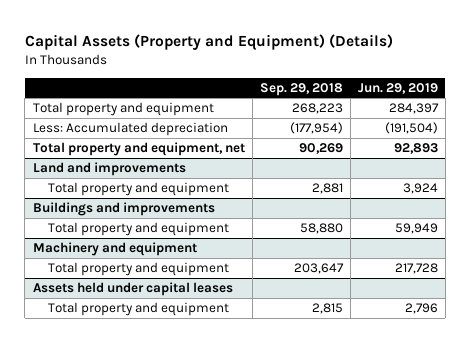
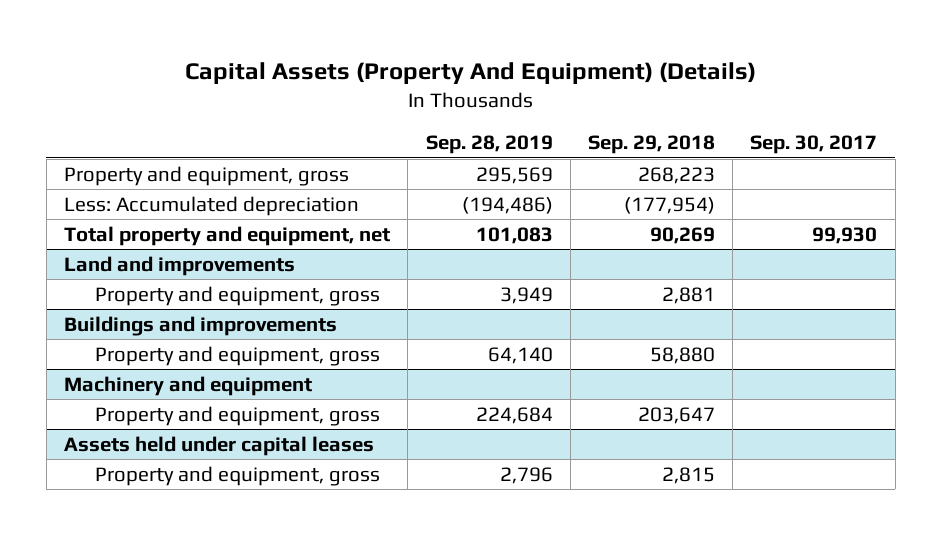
[24,33,393,50] Capital Assets (Property and Equipment) (Details) -> [184,61,756,84] Capital Assets (Property And Equipment) (Details)
[357,82,438,94] Jun. 29, 2019 -> none
none -> [425,135,553,155] Sep. 28, 2019
none -> [750,135,878,155] Sep. 30, 2017
[32,102,214,117] Total property and equipment -> [64,165,350,186] Property and equipment, gross
[48,182,230,197] Total property and equipment -> [95,285,381,306] Property and equipment, gross
[48,222,230,237] Total property and equipment -> [95,345,381,366] Property and equipment, gross
[48,262,230,277] Total property and equipment -> [95,405,381,426] Property and equipment, gross
[48,302,230,317] Total property and equipment -> [95,465,381,486] Property and equipment, gross

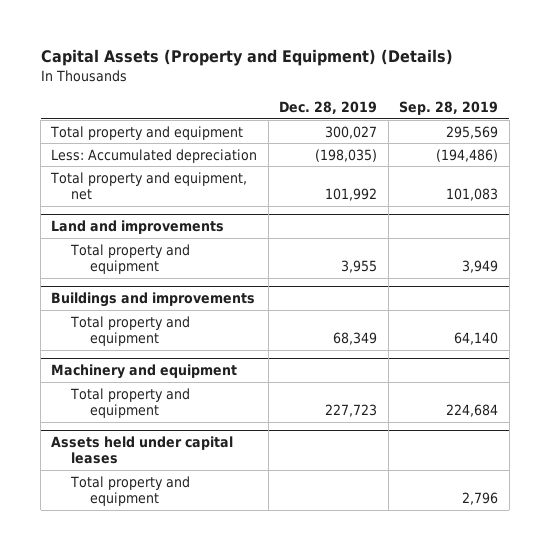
[184,61,756,84] Capital Assets (Property And Equipment) (Details) -> [40,49,453,67] Capital Assets (Property and Equipment) (Details)
[587,135,715,155] Sep. 29, 2018 -> none
[750,135,878,155] Sep. 30, 2017 -> none
none -> [279,101,378,115] Dec. 28, 2019
[64,165,350,186] Property and equipment, gross -> [50,125,244,140] Total property and equipment
[95,285,381,306] Property and equipment, gross -> [69,243,190,275] Total property and equipment
[95,345,381,366] Property and equipment, gross -> [69,315,190,347] Total property and equipment
[95,405,381,426] Property and equipment, gross -> [69,387,190,419] Total property and equipment
[95,465,381,486] Property and equipment, gross -> [69,475,190,507] Total property and equipment

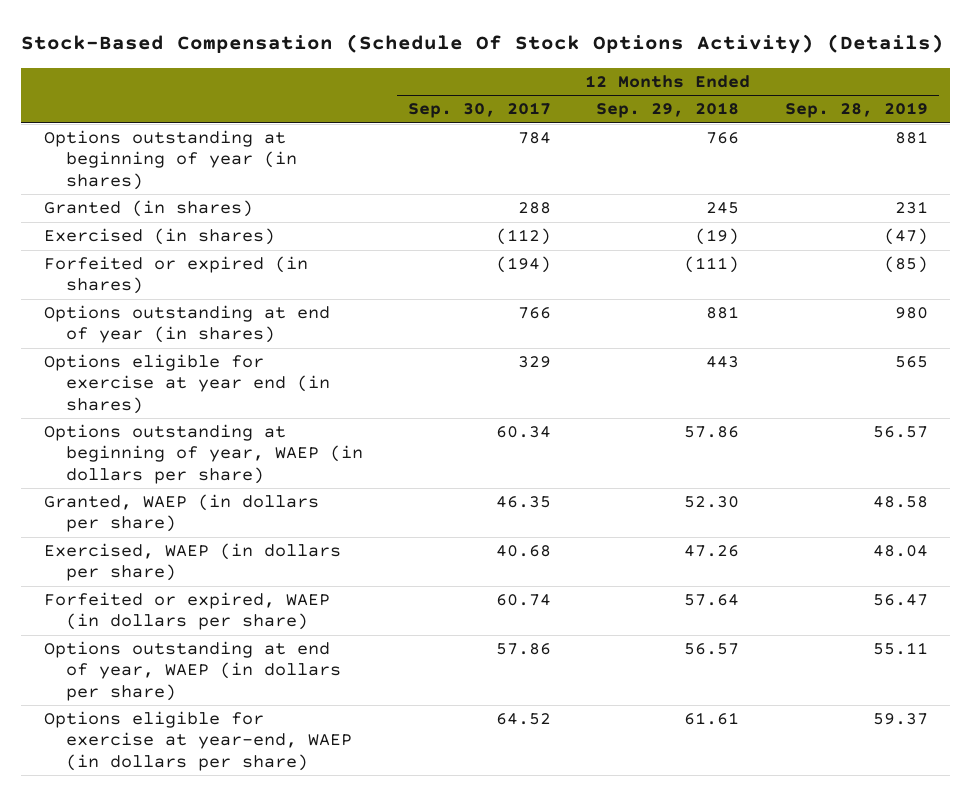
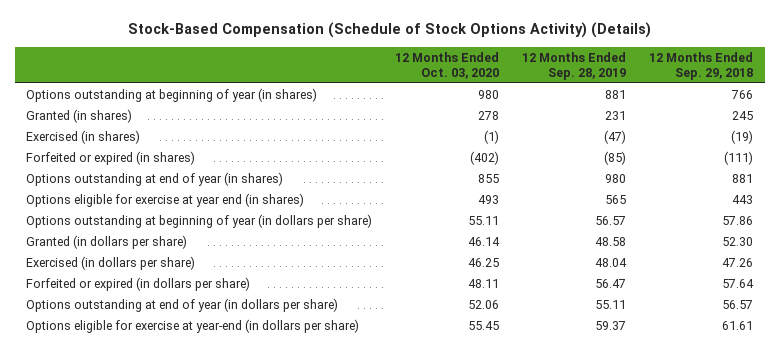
[21,34,945,55] Stock-Based Compensation (Schedule Of Stock Options Activity) (Details) -> [127,22,651,39] Stock-Based Compensation (Schedule of Stock Options Activity) (Details)
[408,102,552,119] Sep. 30, 2017 -> none
none -> [395,51,500,79] 12 Months Ended Oct. 03, 2020
[43,424,364,484] Options outstanding at beginning of year, WAEP (in dollars per share) -> [26,214,373,229] Options outstanding at beginning of year (in dollars per share)
[43,494,319,533] Granted, WAEP (in dollars per share) -> [26,235,188,250] Granted (in dollars per share)
[43,543,341,582] Exercised, WAEP (in dollars per share) -> [26,256,196,271] Exercised (in dollars per share)
[43,592,330,631] Forfeited or expired, WAEP (in dollars per share) -> [26,277,251,292] Forfeited or expired (in dollars per share)
[43,641,342,701] Options outstanding at end of year, WAEP (in dollars per share) -> [26,298,339,313] Options outstanding at end of year (in dollars per share)
[43,711,353,771] Options eligible for exercise at year-end, WAEP (in dollars per share) -> [26,319,360,334] Options eligible for exercise at year-end (in dollars per share)

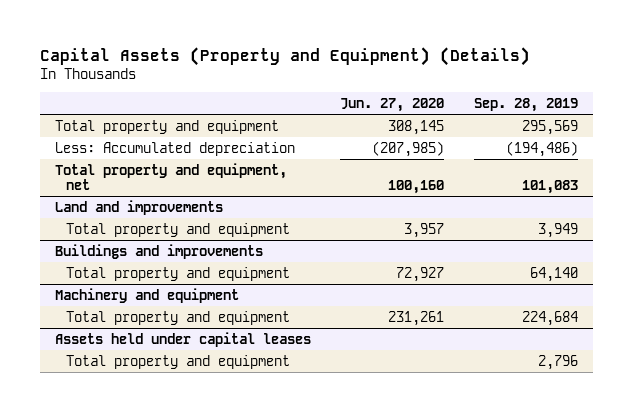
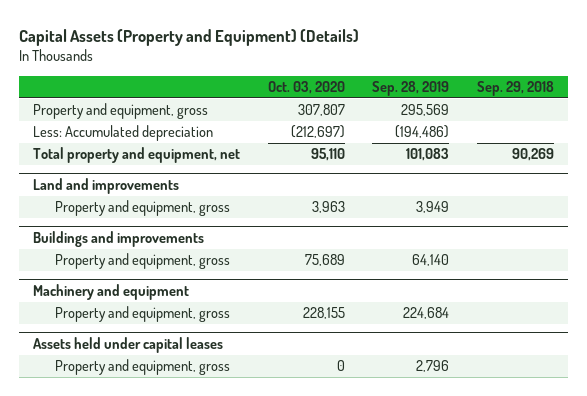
[340,97,445,112] Jun. 27, 2020 -> none
none -> [267,81,345,95] Oct. 03, 2020
none -> [476,81,554,97] Sep. 29, 2018
[54,119,279,134] Total property and equipment -> [33,103,209,120] Property and equipment, gross
[66,222,291,237] Total property and equipment -> [55,200,231,217] Property and equipment, gross
[66,266,291,281] Total property and equipment -> [55,253,231,270] Property and equipment, gross
[66,310,291,325] Total property and equipment -> [55,306,231,323] Property and equipment, gross
[66,354,291,369] Total property and equipment -> [55,359,231,376] Property and equipment, gross

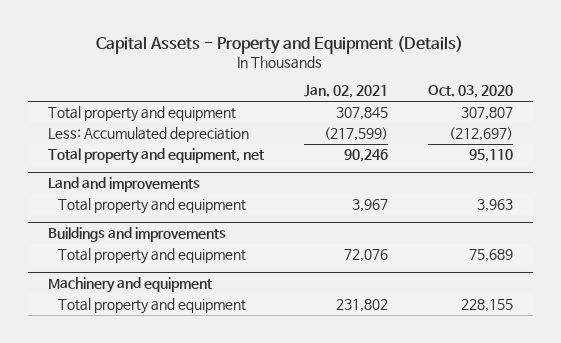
[19,28,360,46] Capital Assets (Property and Equipment) (Details) -> [96,35,464,54] Capital Assets - Property and Equipment (Details)
[372,81,450,97] Sep. 28, 2019 -> none
[476,81,554,97] Sep. 29, 2018 -> none
none -> [303,85,388,99] Jan. 02, 2021
[33,103,209,120] Property and equipment, gross -> [48,106,237,123] Total property and equipment
[55,200,231,217] Property and equipment, gross -> [57,198,246,215] Total property and equipment
[55,253,231,270] Property and equipment, gross -> [57,248,246,265] Total property and equipment
[33,337,224,354] Assets held under capital leases -> none
[55,359,231,376] Property and equipment, gross -> none
[55,306,231,323] Property and equipment, gross -> [57,298,246,315] Total property and equipment

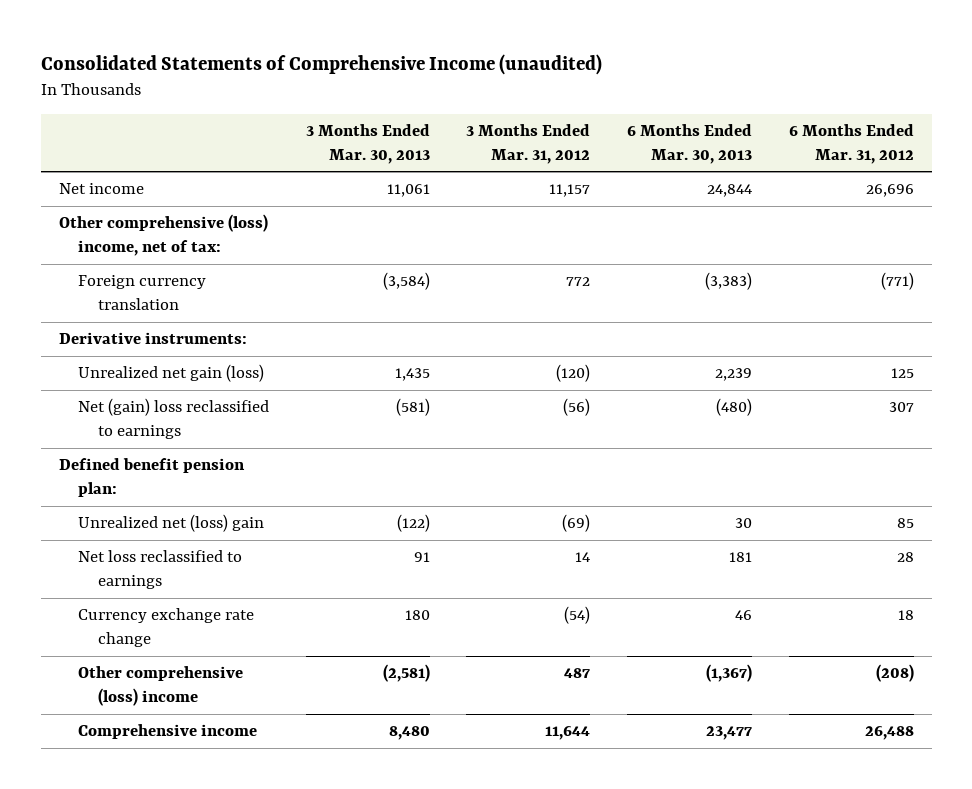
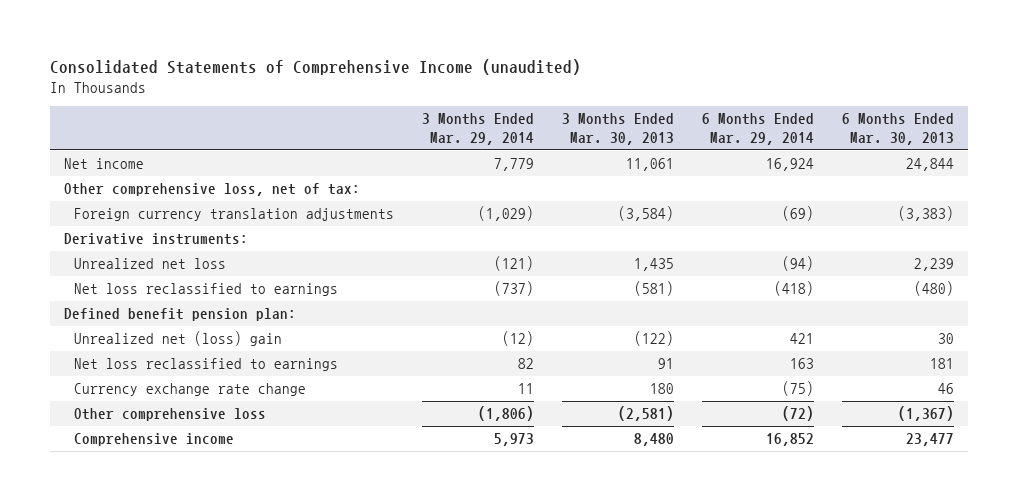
[466,124,591,164] 3 Months Ended Mar. 31, 2012 -> none
[788,124,914,164] 6 Months Ended Mar. 31, 2012 -> none
none -> [422,113,535,145] 3 Months Ended Mar. 29, 2014
none -> [701,113,814,145] 6 Months Ended Mar. 29, 2014
[58,214,268,256] Other comprehensive (loss) income, net of tax: -> [63,183,360,197] Other comprehensive loss, net of tax:
[78,275,207,310] Foreign currency translation -> [74,208,395,222] Foreign currency translation adjustments
[78,364,265,383] Unrealized net gain (loss) -> [74,258,227,270] Unrealized net loss
[78,398,270,439] Net (gain) loss reclassified to earnings -> [74,283,339,297] Net loss reclassified to earnings
[78,666,244,706] Other comprehensive (loss) income -> [74,408,267,422] Other comprehensive loss

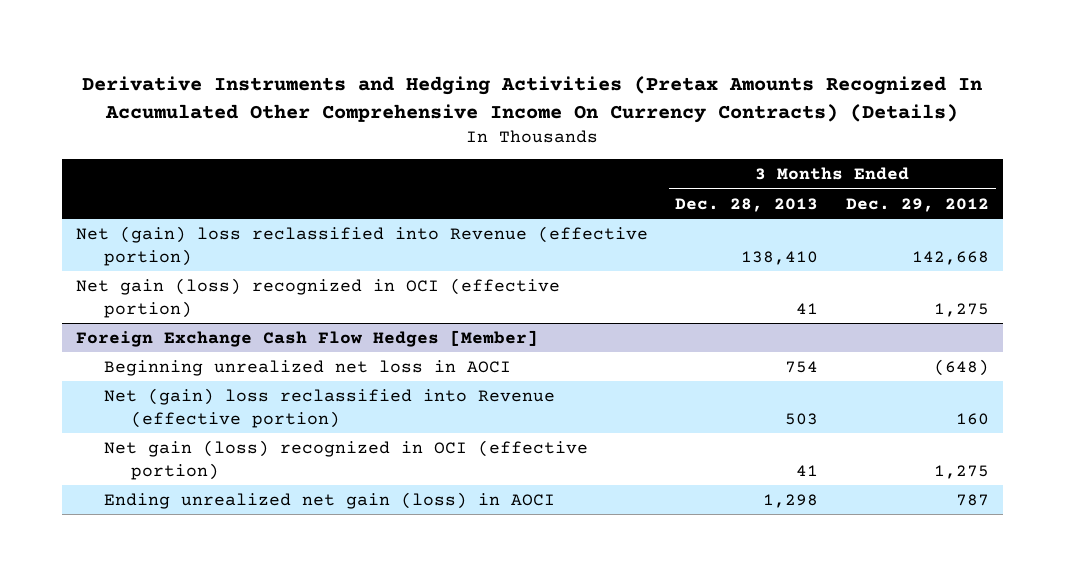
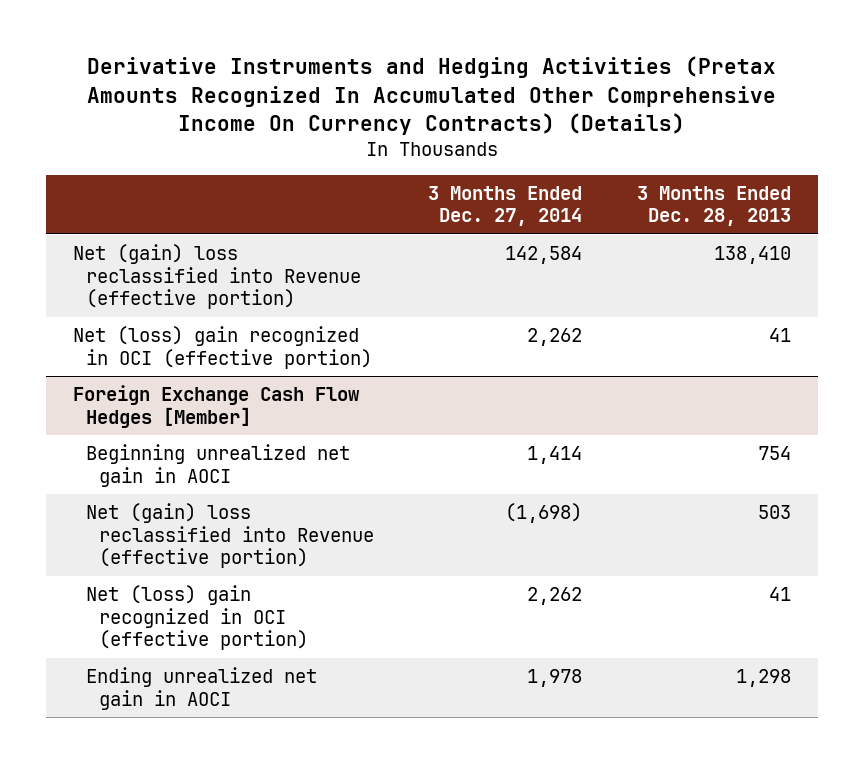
[845,197,989,212] Dec. 29, 2012 -> none
none -> [428,185,583,227] 3 Months Ended Dec. 27, 2014
[75,277,560,318] Net gain (loss) recognized in OCI (effective portion) -> [72,326,372,369] Net (loss) gain recognized in OCI (effective portion)
[103,359,511,376] Beginning unrealized net loss in AOCI -> [85,444,350,487] Beginning unrealized net gain in AOCI
[103,439,588,480] Net gain (loss) recognized in OCI (effective portion) -> [85,585,308,651] Net (loss) gain recognized in OCI (effective portion)
[103,491,555,509] Ending unrealized net gain (loss) in AOCI -> [85,667,317,710] Ending unrealized net gain in AOCI

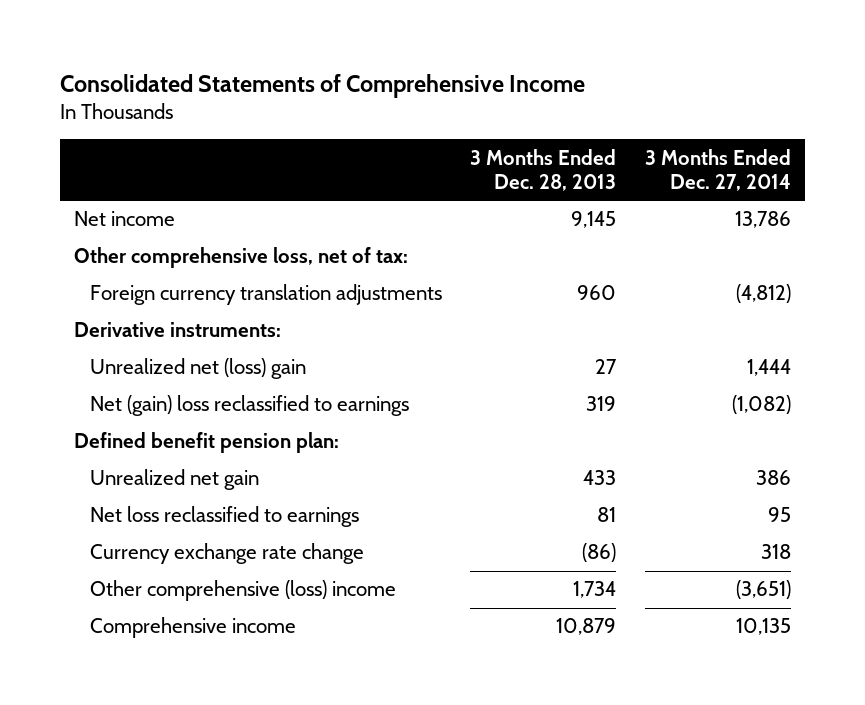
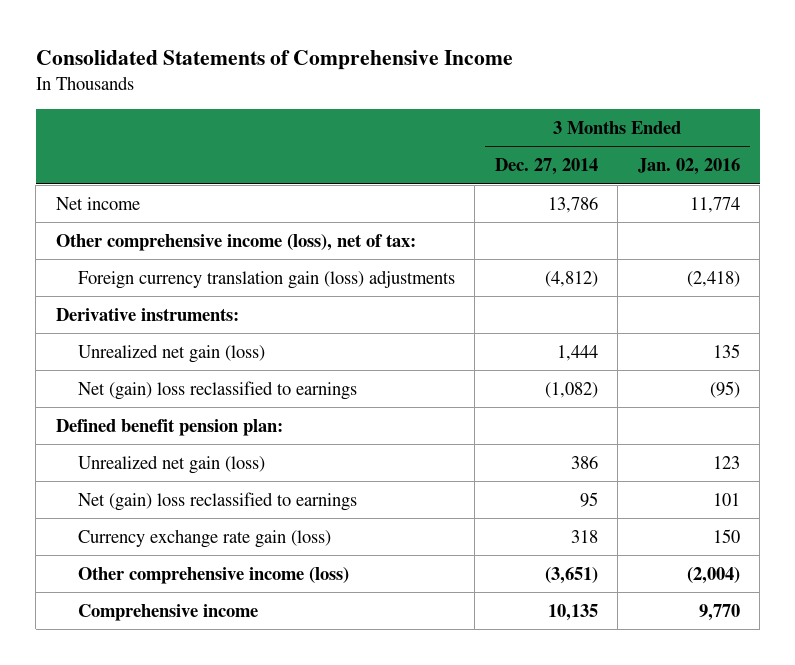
[470,148,617,192] 3 Months Ended Dec. 28, 2013 -> none
none -> [637,158,740,176] Jan. 02, 2016
[74,247,409,269] Other comprehensive loss, net of tax: -> [55,233,416,251] Other comprehensive income (loss), net of tax:
[89,284,442,306] Foreign currency translation adjustments -> [77,269,455,289] Foreign currency translation gain (loss) adjustments
[89,358,306,380] Unrealized net (loss) gain -> [77,343,265,363] Unrealized net gain (loss)
[89,469,259,491] Unrealized net gain -> [77,454,265,474] Unrealized net gain (loss)
[89,506,359,528] Net loss reclassified to earnings -> [77,491,357,511] Net (gain) loss reclassified to earnings
[89,543,364,565] Currency exchange rate change -> [77,528,331,548] Currency exchange rate gain (loss)
[89,580,396,602] Other comprehensive (loss) income -> [77,566,349,584] Other comprehensive income (loss)

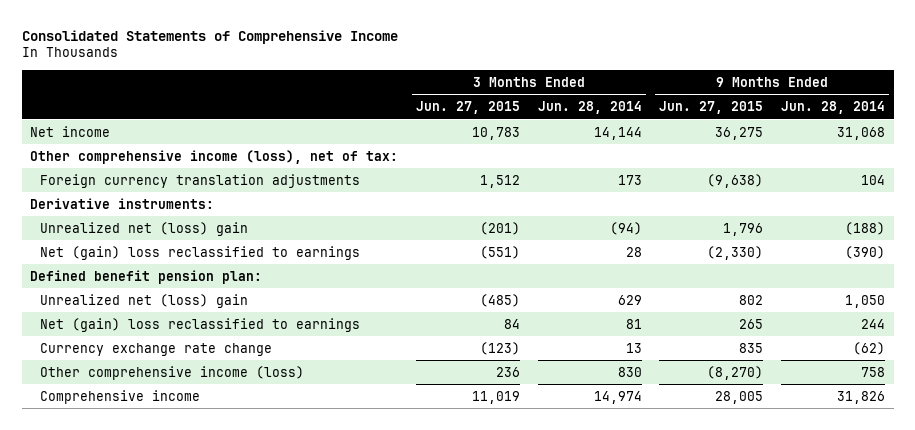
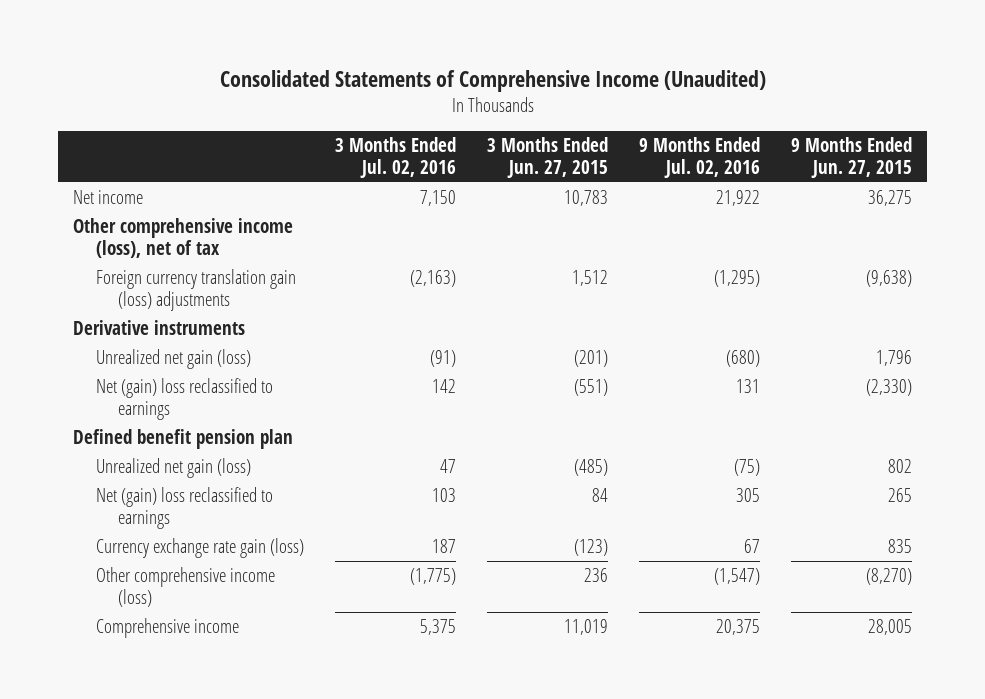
[21,29,398,44] Consolidated Statements of Comprehensive Income -> [219,69,766,92] Consolidated Statements of Comprehensive Income (Unaudited)
[537,100,642,114] Jun. 28, 2014 -> none
[781,100,886,114] Jun. 28, 2014 -> none
none -> [334,136,456,178] 3 Months Ended Jul. 02, 2016
none -> [638,136,760,178] 9 Months Ended Jul. 02, 2016
[30,149,399,164] Other comprehensive income (loss), net of tax: -> [73,218,294,259] Other comprehensive income (loss), net of tax
[39,173,360,188] Foreign currency translation adjustments -> [95,269,296,312] Foreign currency translation gain (loss) adjustments
[30,197,215,209] Derivative instruments: -> [73,320,246,336] Derivative instruments
[39,221,248,236] Unrealized net (loss) gain -> [95,349,251,370] Unrealized net gain (loss)
[30,269,263,284] Defined benefit pension plan: -> [73,429,294,450] Defined benefit pension plan
[39,293,248,308] Unrealized net (loss) gain -> [95,458,251,479] Unrealized net gain (loss)
[39,342,272,356] Currency exchange rate change -> [95,538,304,559] Currency exchange rate gain (loss)

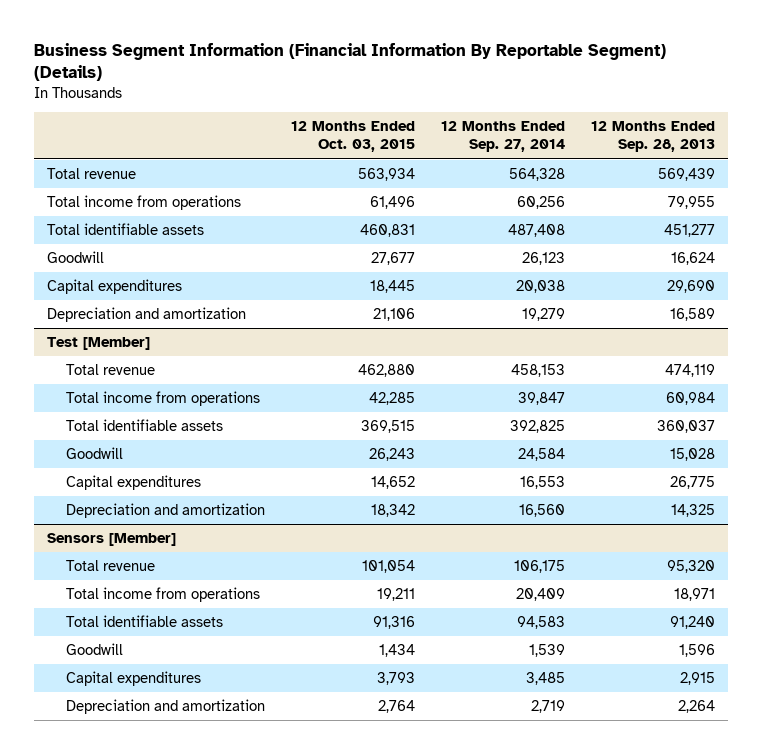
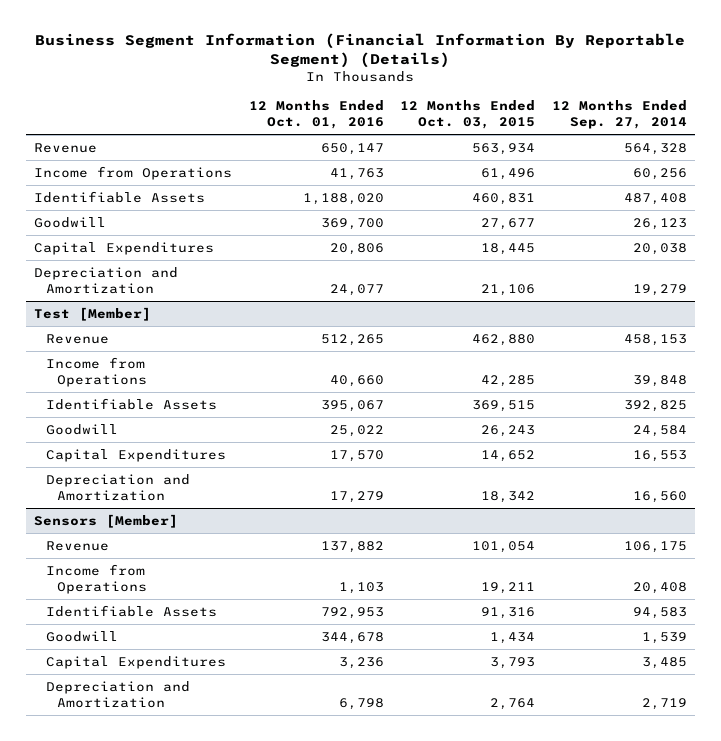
[590,121,715,153] 12 Months Ended Sep. 28, 2013 -> none
none -> [248,99,384,129] 12 Months Ended Oct. 01, 2016
[46,168,136,180] Total revenue -> [33,142,97,153] Revenue
[46,195,241,211] Total income from operations -> [33,165,232,180] Income from Operations
[46,223,204,236] Total identifiable assets -> [33,190,205,203] Identifiable Assets
[46,279,182,295] Capital expenditures -> [33,241,214,255] Capital Expenditures
[46,307,246,323] Depreciation and amortization -> [33,266,178,294] Depreciation and Amortization
[65,364,155,376] Total revenue -> [45,333,109,344] Revenue
[65,391,260,407] Total income from operations -> [45,356,148,387] Income from Operations
[517,392,565,406] 39,847 -> [632,374,687,387] 39,848
[65,419,223,432] Total identifiable assets -> [45,397,217,410] Identifiable Assets
[65,475,201,491] Capital expenditures -> [45,448,226,462] Capital Expenditures
[65,503,265,519] Depreciation and amortization -> [45,473,190,501] Depreciation and Amortization
[65,560,155,572] Total revenue -> [45,540,109,551] Revenue
[65,587,260,603] Total income from operations -> [45,563,148,594] Income from Operations
[515,588,565,602] 20,409 -> [632,581,687,594] 20,408
[65,615,223,628] Total identifiable assets -> [45,604,217,617] Identifiable Assets
[65,671,201,687] Capital expenditures -> [45,655,226,669] Capital Expenditures
[65,699,265,715] Depreciation and amortization -> [45,680,190,708] Depreciation and Amortization

